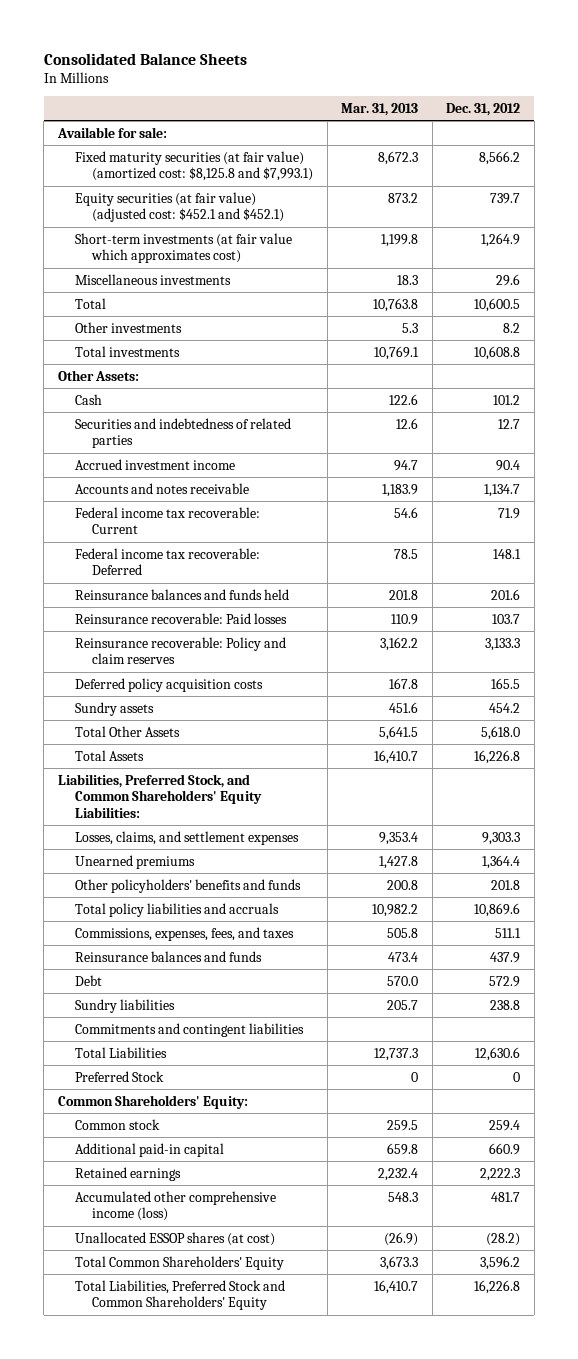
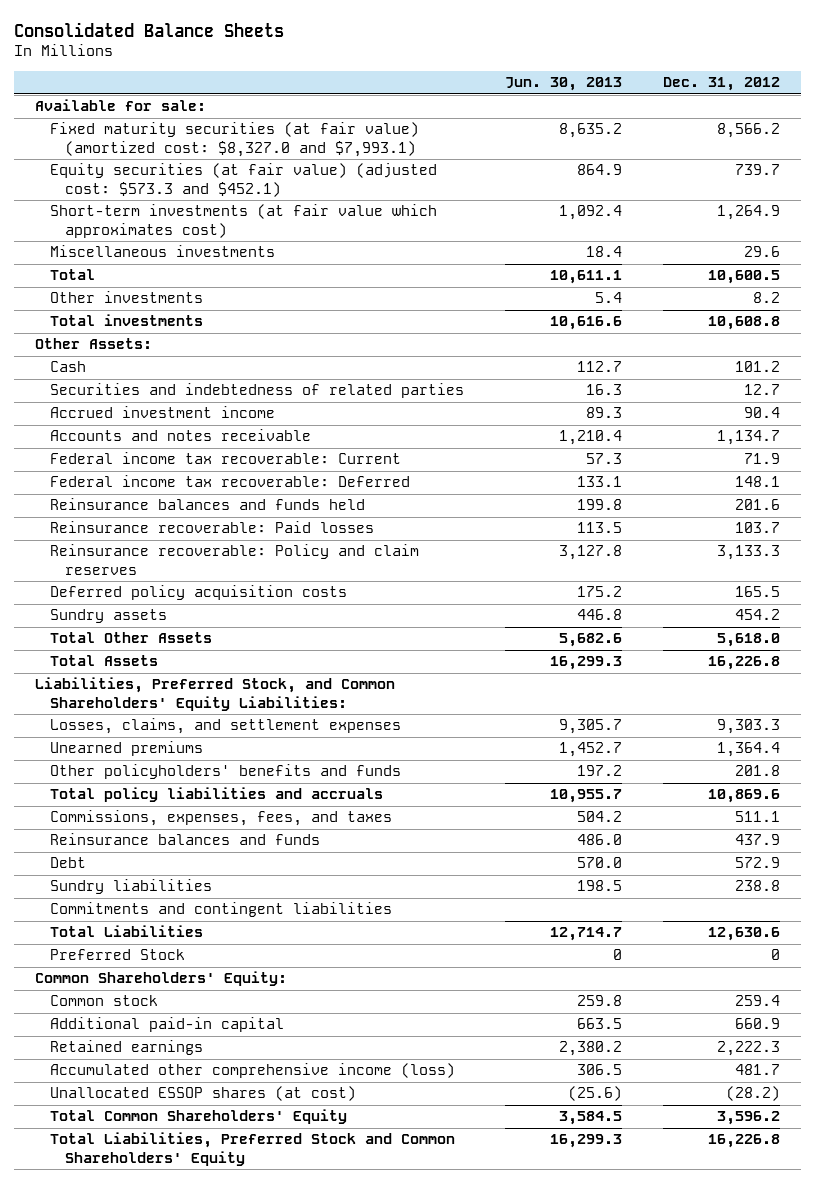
[341,102,419,116] Mar. 31, 2013 -> none
none -> [505,77,623,92] Jun. 30, 2013
[75,150,314,182] Fixed maturity securities (at fair value) (amortized cost: $8,125.8 and $7,993.1) -> [49,122,419,157] Fixed maturity securities (at fair value) (amortized cost: $8,327.0 and $7,993.1)
[75,191,285,223] Equity securities (at fair value) (adjusted cost: $452.1 and $452.1) -> [49,163,437,197] Equity securities (at fair value) (adjusted cost: $573.3 and $452.1)

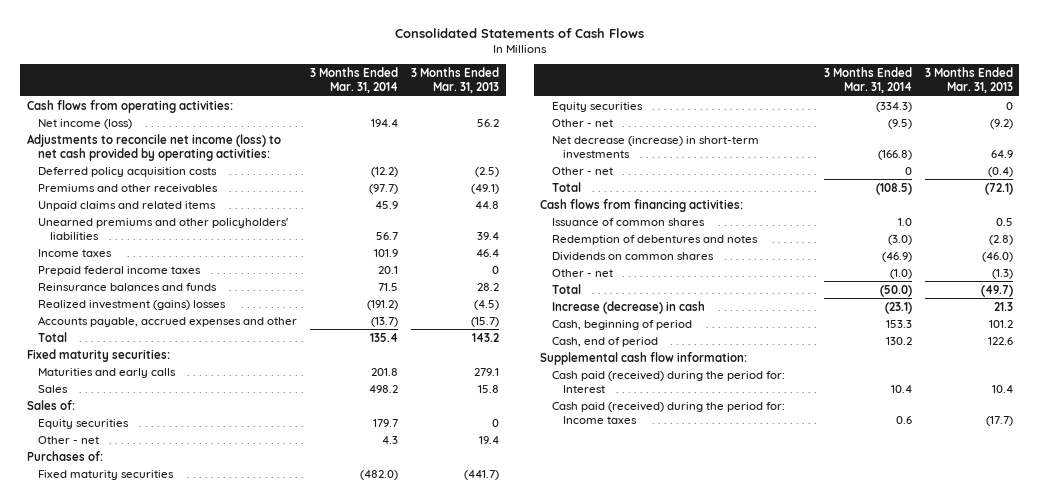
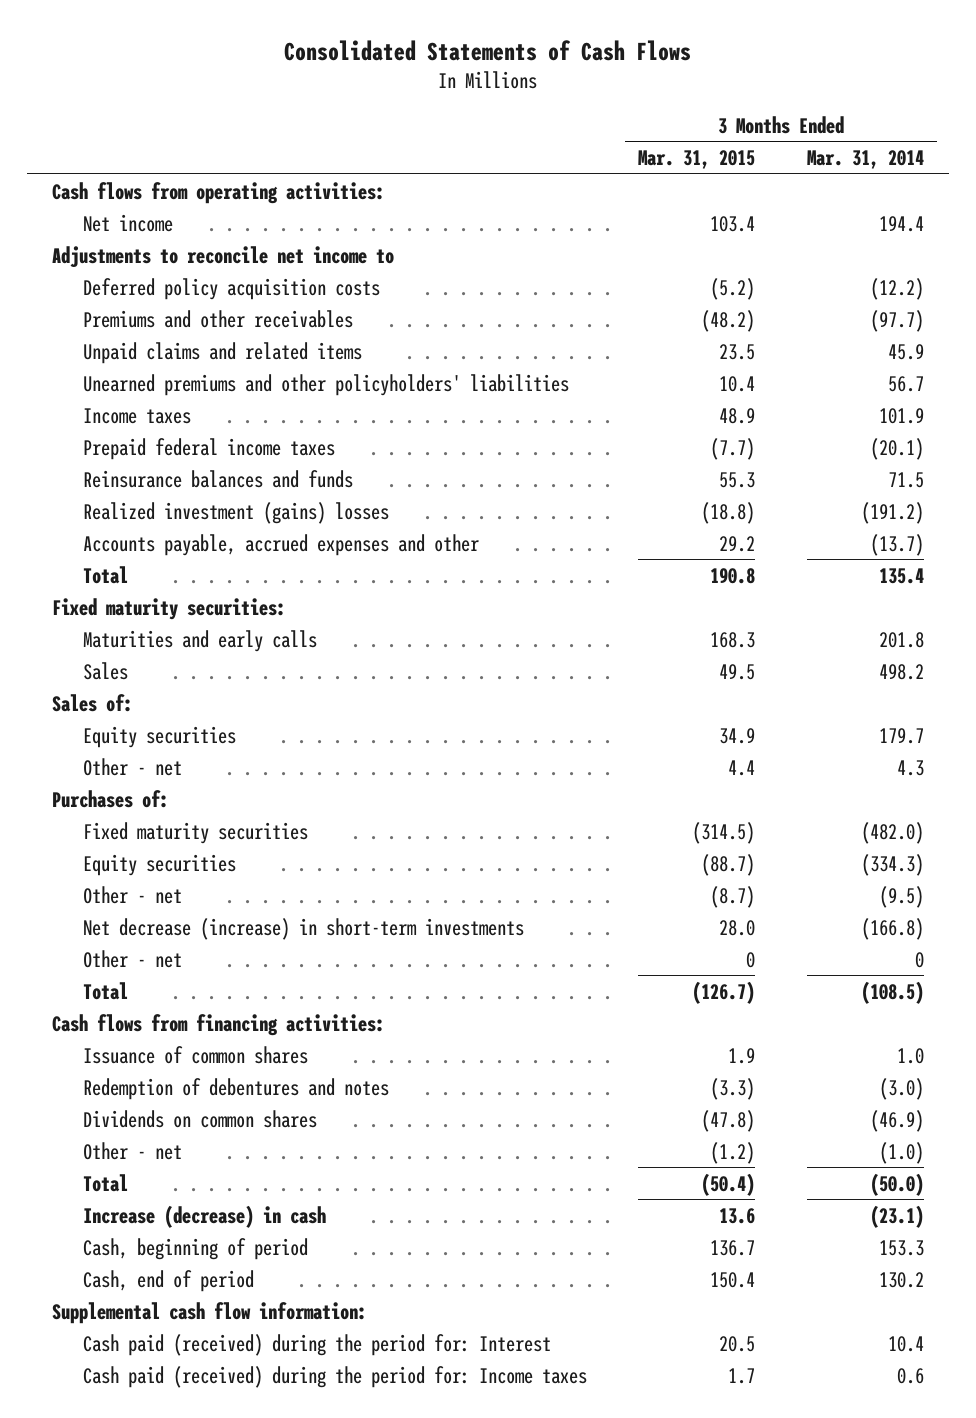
[411,67,500,94] 3 Months Ended Mar. 31, 2013 -> none
none -> [638,149,756,169] Mar. 31, 2015
[38,118,133,129] Net income (loss) -> [82,213,173,232] Net income
[26,133,281,161] Adjustments to reconcile net income (loss) to net cash provided by operating activities: -> [52,245,395,268] Adjustments to reconcile net income to
[378,265,399,274] 20.1 -> [869,437,924,460] (20.1)

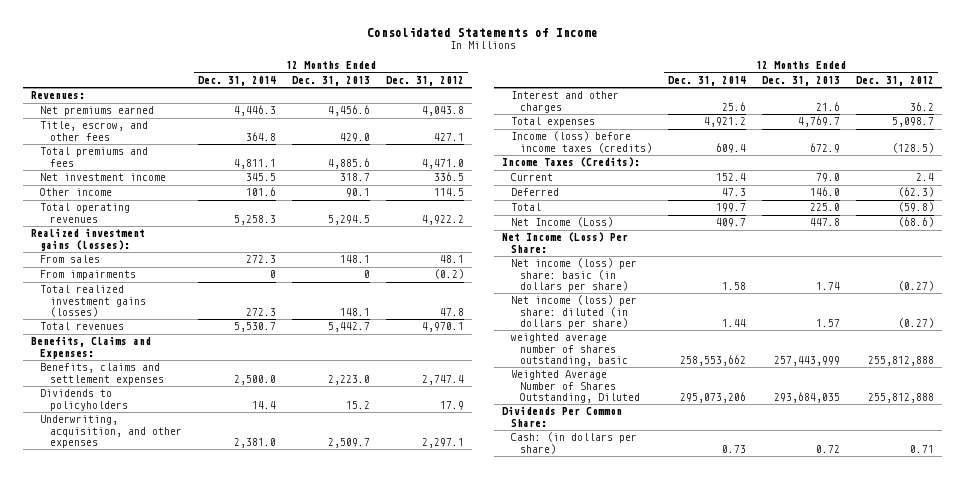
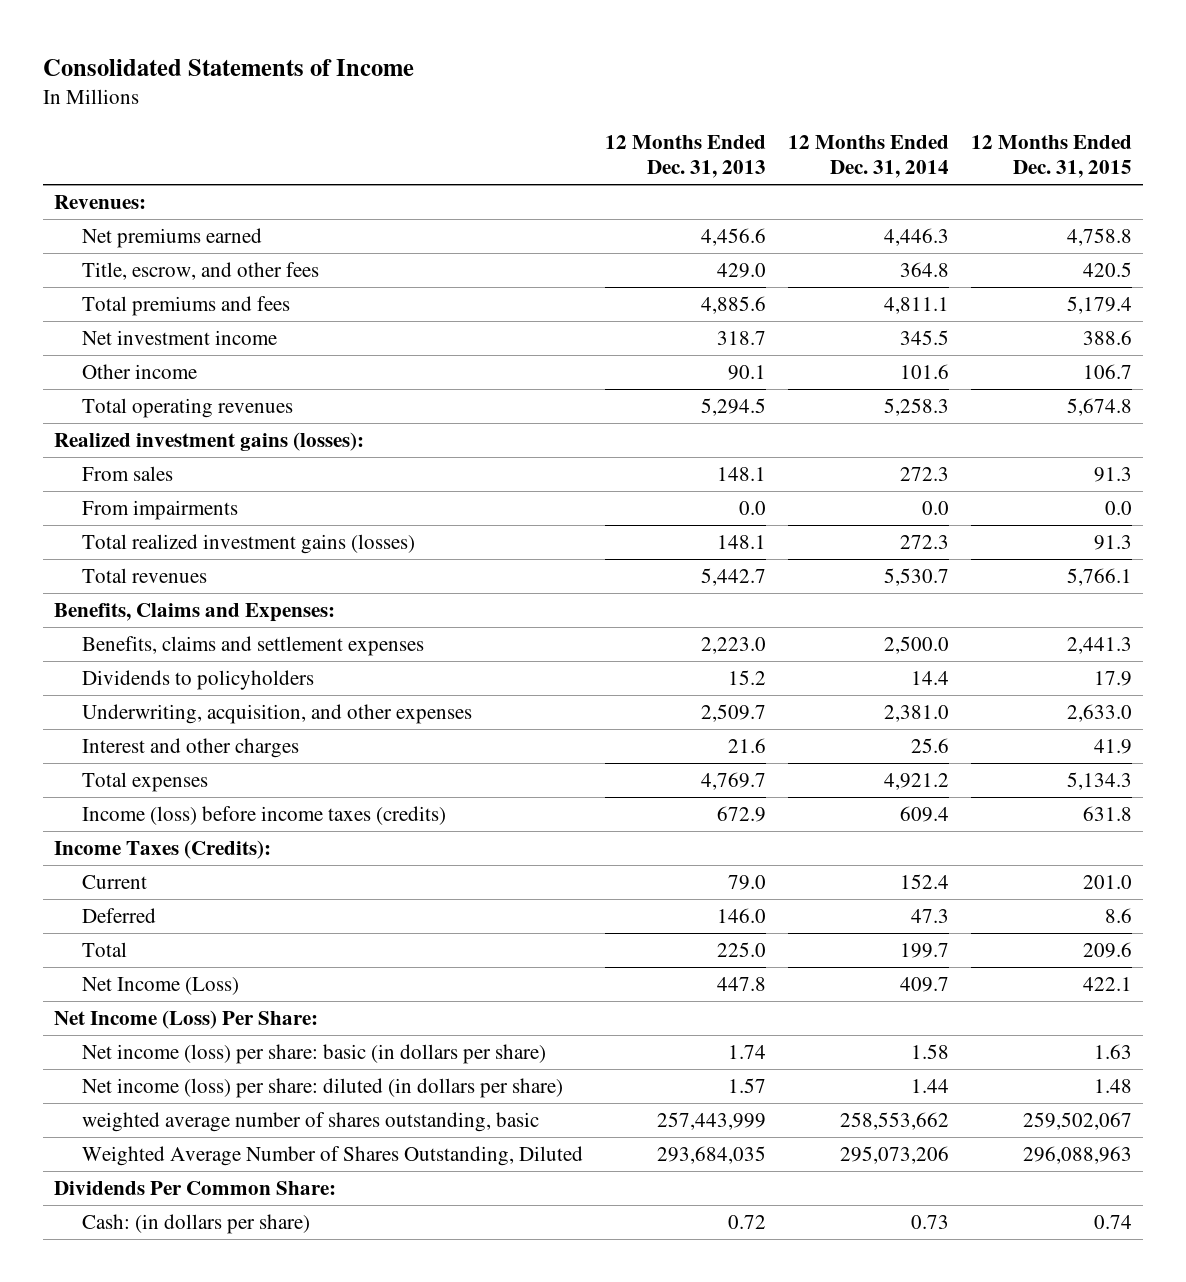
[385,75,464,86] Dec. 31, 2012 -> none
none -> [970,135,1132,178] 12 Months Ended Dec. 31, 2015
[269,270,276,279] 0 -> [921,501,949,516] 0.0
[363,270,370,279] 0 -> [738,501,766,516] 0.0

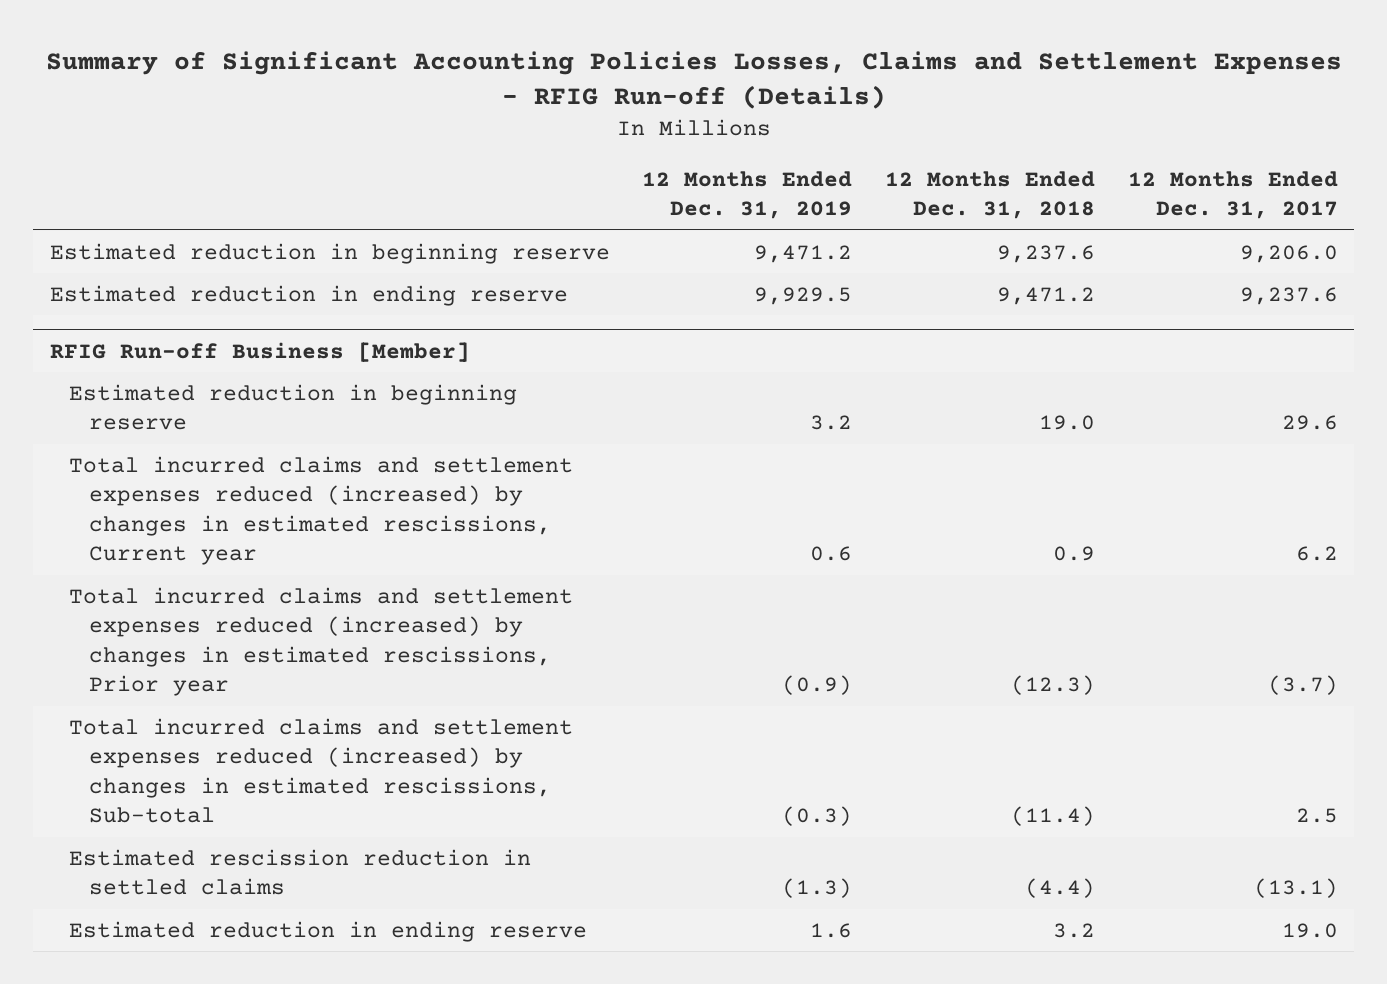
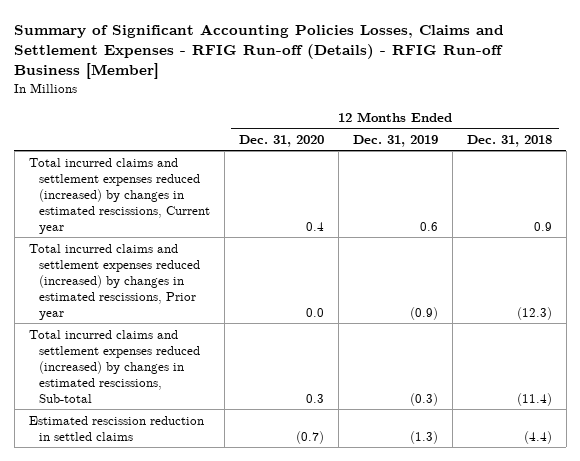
[45,50,1342,110] Summary of Significant Accounting Policies Losses, Claims and Settlement Expenses - RFIG Run-off (Details) -> [14,23,505,80] Summary of Significant Accounting Policies Losses, Claims and Settlement Expenses - RFIG Run-off (Details) - RFIG Run-off Business [Member]
[1127,171,1338,220] 12 Months Ended Dec. 31, 2017 -> none
none -> [238,134,324,147] Dec. 31, 2020
[49,242,610,264] Estimated reduction in beginning reserve -> none
[49,284,568,306] Estimated reduction in ending reserve -> none
[49,341,470,362] RFIG Run-off Business [Member] -> none
[69,383,518,431] Estimated reduction in beginning reserve -> none
[69,920,588,942] Estimated reduction in ending reserve -> none

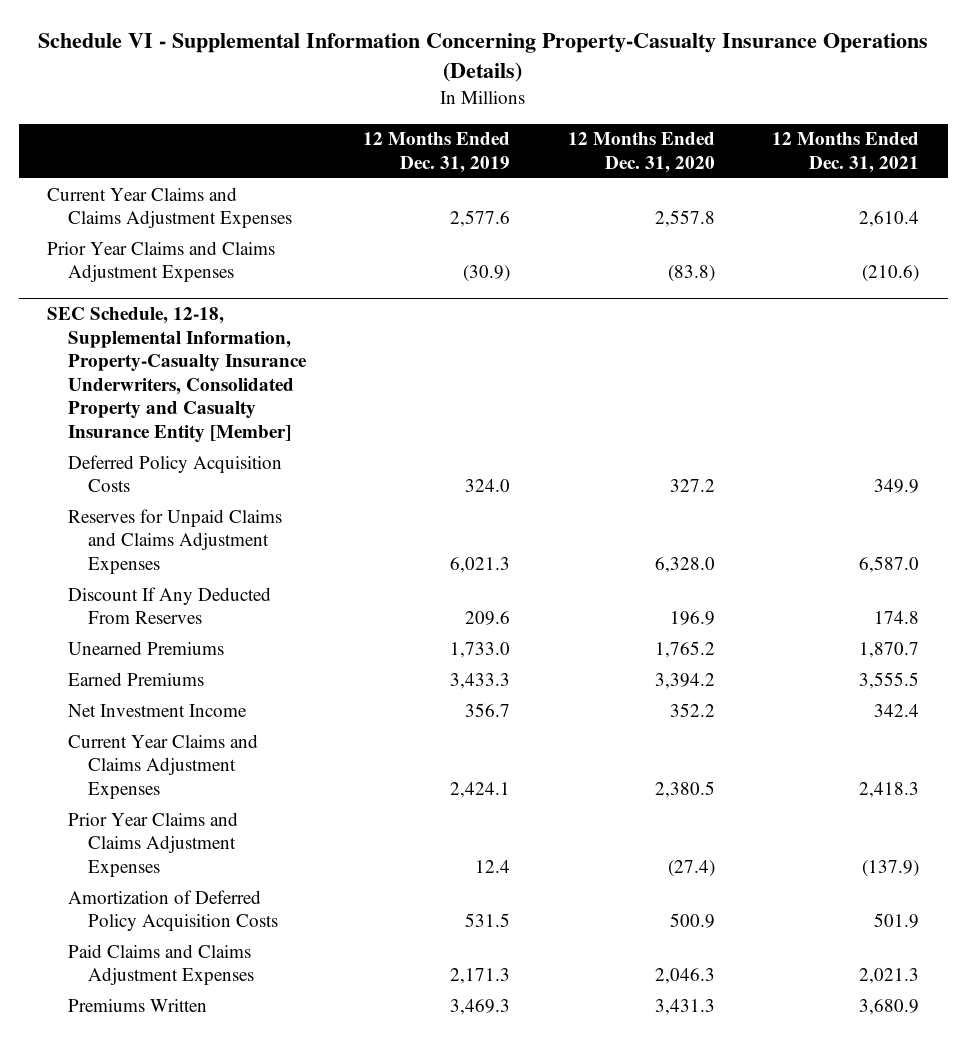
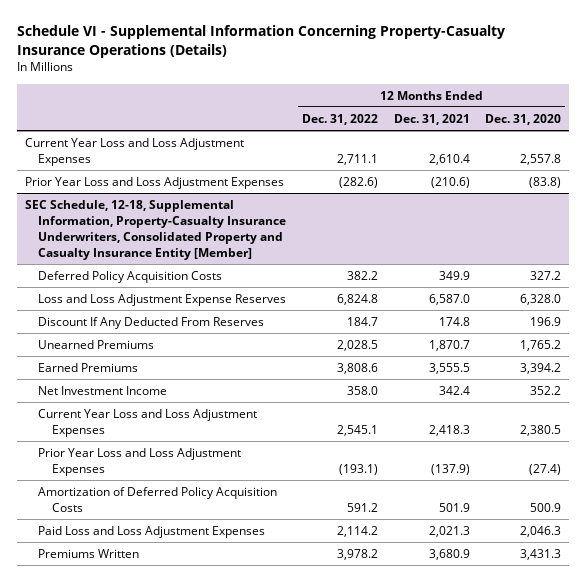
[363,132,511,173] 12 Months Ended Dec. 31, 2019 -> none
none -> [301,113,378,125] Dec. 31, 2022
[47,186,292,229] Current Year Claims and Claims Adjustment Expenses -> [24,137,244,166] Current Year Loss and Loss Adjustment Expenses
[47,240,276,283] Prior Year Claims and Claims Adjustment Expenses -> [24,176,284,189] Prior Year Loss and Loss Adjustment Expenses
[67,508,282,574] Reserves for Unpaid Claims and Claims Adjustment Expenses -> [38,293,287,306] Loss and Loss Adjustment Expense Reserves
[67,733,258,799] Current Year Claims and Claims Adjustment Expenses -> [38,408,258,437] Current Year Loss and Loss Adjustment Expenses
[67,811,238,877] Prior Year Claims and Claims Adjustment Expenses -> [38,447,242,476] Prior Year Loss and Loss Adjustment Expenses
[67,943,255,986] Paid Claims and Claims Adjustment Expenses -> [38,525,266,538] Paid Loss and Loss Adjustment Expenses

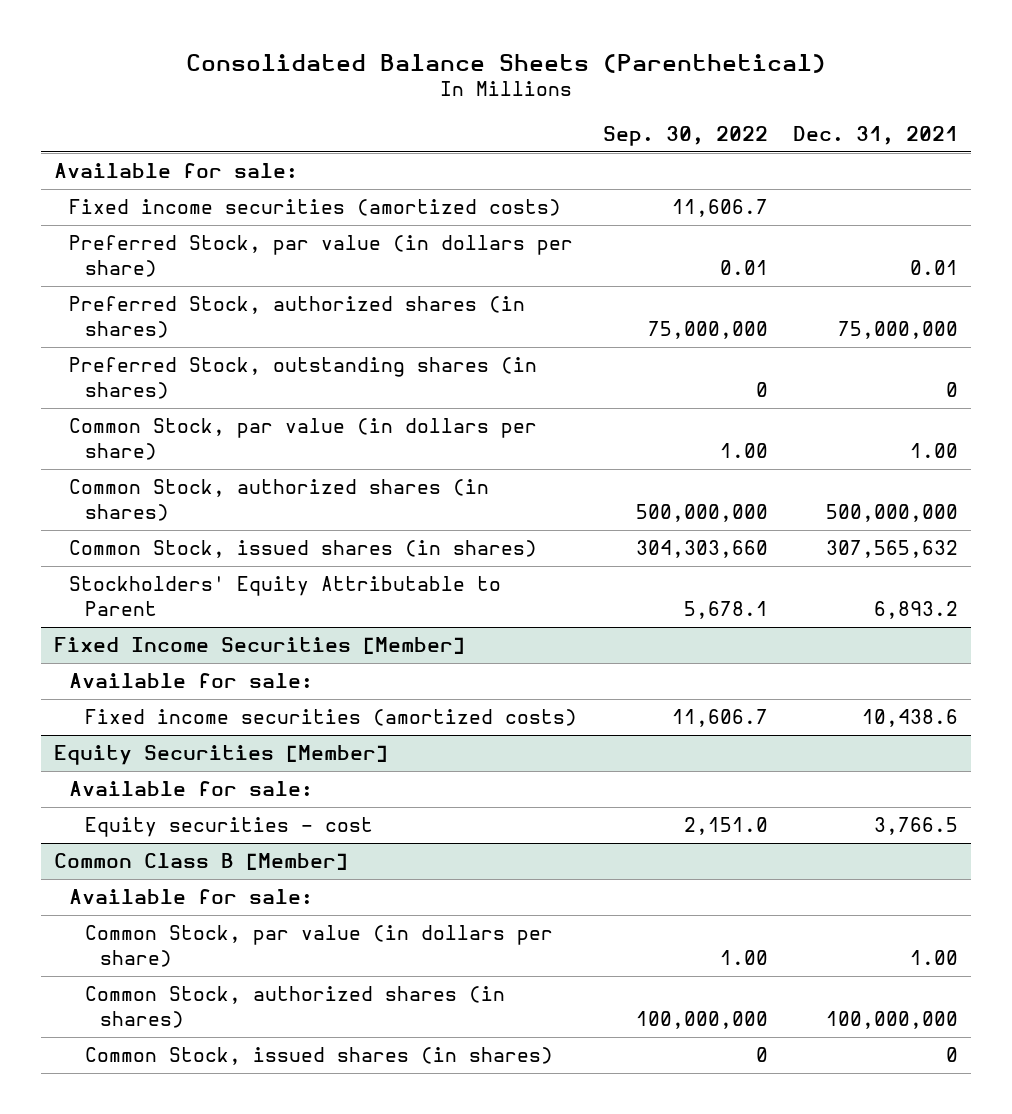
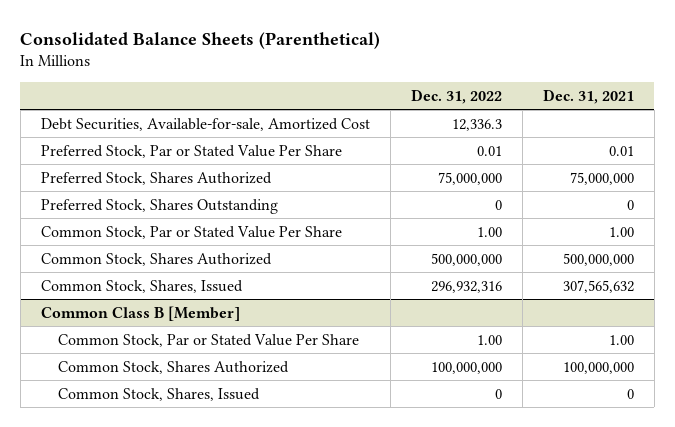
[602,125,768,146] Sep. 30, 2022 -> none
none -> [410,88,502,104] Dec. 31, 2022
[54,163,299,179] Available for sale: -> none
[69,576,502,616] Stockholders' Equity Attributable to Parent -> none
[54,637,466,655] Fixed Income Securities [Member] -> none
[69,673,314,689] Available for sale: -> none
[84,709,577,727] Fixed income securities (amortized costs) -> none
[54,745,389,766] Equity Securities [Member] -> none
[69,781,314,797] Available for sale: -> none
[84,817,373,838] Equity securities - cost -> none
[69,199,562,217] Fixed income securities (amortized costs) -> [40,117,370,131] Debt Securities, Available-for-sale, Amortized Cost
[69,235,574,277] Preferred Stock, par value (in dollars per share) -> [40,144,342,158] Preferred Stock, Par or Stated Value Per Share
[69,296,526,338] Preferred Stock, authorized shares (in shares) -> [40,171,272,185] Preferred Stock, Shares Authorized
[69,357,538,399] Preferred Stock, outstanding shares (in shares) -> [40,198,278,214] Preferred Stock, Shares Outstanding
[69,418,538,460] Common Stock, par value (in dollars per share) -> [40,225,342,239] Common Stock, Par or Stated Value Per Share
[69,479,490,521] Common Stock, authorized shares (in shares) -> [40,252,272,266] Common Stock, Shares Authorized
[69,540,538,559] Common Stock, issued shares (in shares) -> [40,279,243,293] Common Stock, Shares, Issued
[69,889,314,905] Available for sale: -> none
[84,925,553,967] Common Stock, par value (in dollars per share) -> [58,333,360,347] Common Stock, Par or Stated Value Per Share
[84,986,505,1028] Common Stock, authorized shares (in shares) -> [58,360,290,374] Common Stock, Shares Authorized
[84,1047,553,1066] Common Stock, issued shares (in shares) -> [58,387,261,401] Common Stock, Shares, Issued

